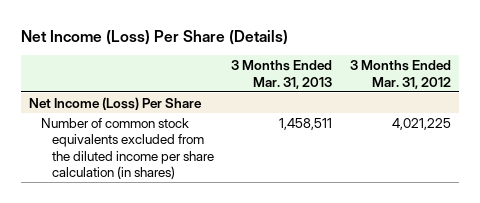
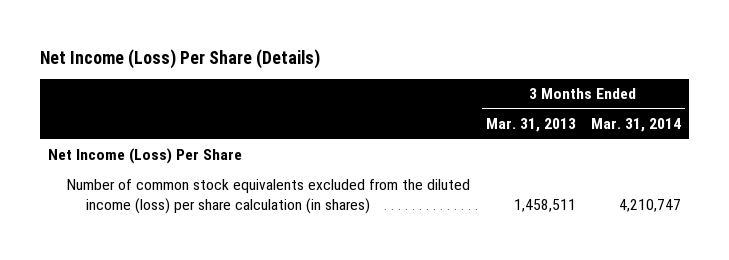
[349,60,451,89] 3 Months Ended Mar. 31, 2012 -> none
none -> [591,118,682,133] Mar. 31, 2014
[40,117,214,179] Number of common stock equivalents excluded from the diluted income per share calculation (in shares) -> [66,179,470,215] Number of common stock equivalents excluded from the diluted income (loss) per share calculation (in shares)

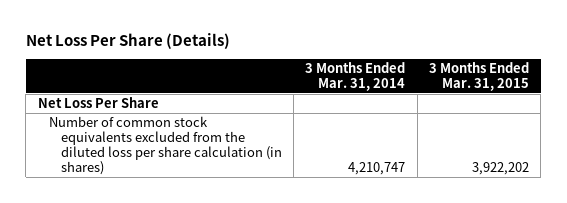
[39,48,320,69] Net Income (Loss) Per Share (Details) -> [25,32,230,49] Net Loss Per Share (Details)
[485,118,576,133] Mar. 31, 2013 -> none
none -> [428,61,529,92] 3 Months Ended Mar. 31, 2015
[47,148,242,165] Net Income (Loss) Per Share -> [37,97,159,109] Net Loss Per Share
[66,179,470,215] Number of common stock equivalents excluded from the diluted income (loss) per share calculation (in shares) -> [49,116,282,176] Number of common stock equivalents excluded from the diluted loss per share calculation (in shares)

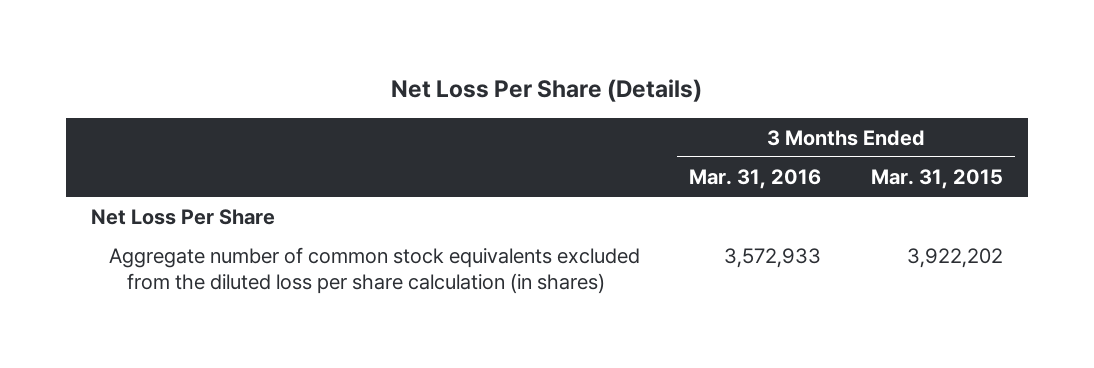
[305,61,406,92] 3 Months Ended Mar. 31, 2014 -> none
none -> [689,168,822,189] Mar. 31, 2016
[49,116,282,176] Number of common stock equivalents excluded from the diluted loss per share calculation (in shares) -> [108,246,640,295] Aggregate number of common stock equivalents excluded from the diluted loss per share calculation (in shares)

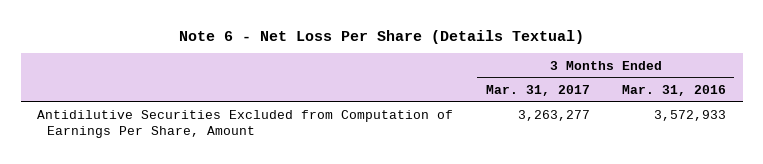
[390,79,702,103] Net Loss Per Share (Details) -> [178,29,584,44] Note 6 - Net Loss Per Share (Details Textual)
[870,168,1003,189] Mar. 31, 2015 -> none
none -> [485,84,590,96] Mar. 31, 2017
[90,208,275,225] Net Loss Per Share -> none
[108,246,640,295] Aggregate number of common stock equivalents excluded from the diluted loss per share calculation (in shares) -> [37,110,454,139] Antidilutive Securities Excluded from Computation of Earnings Per Share, Amount

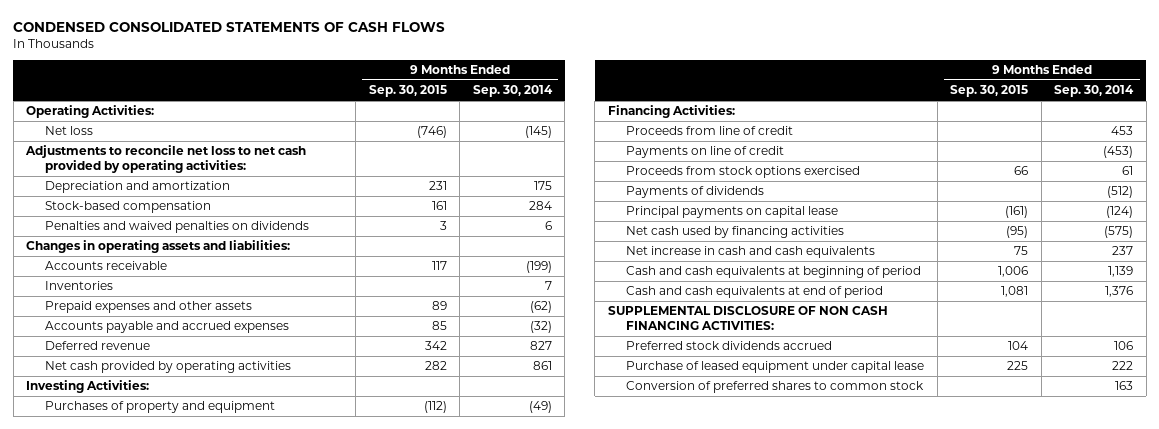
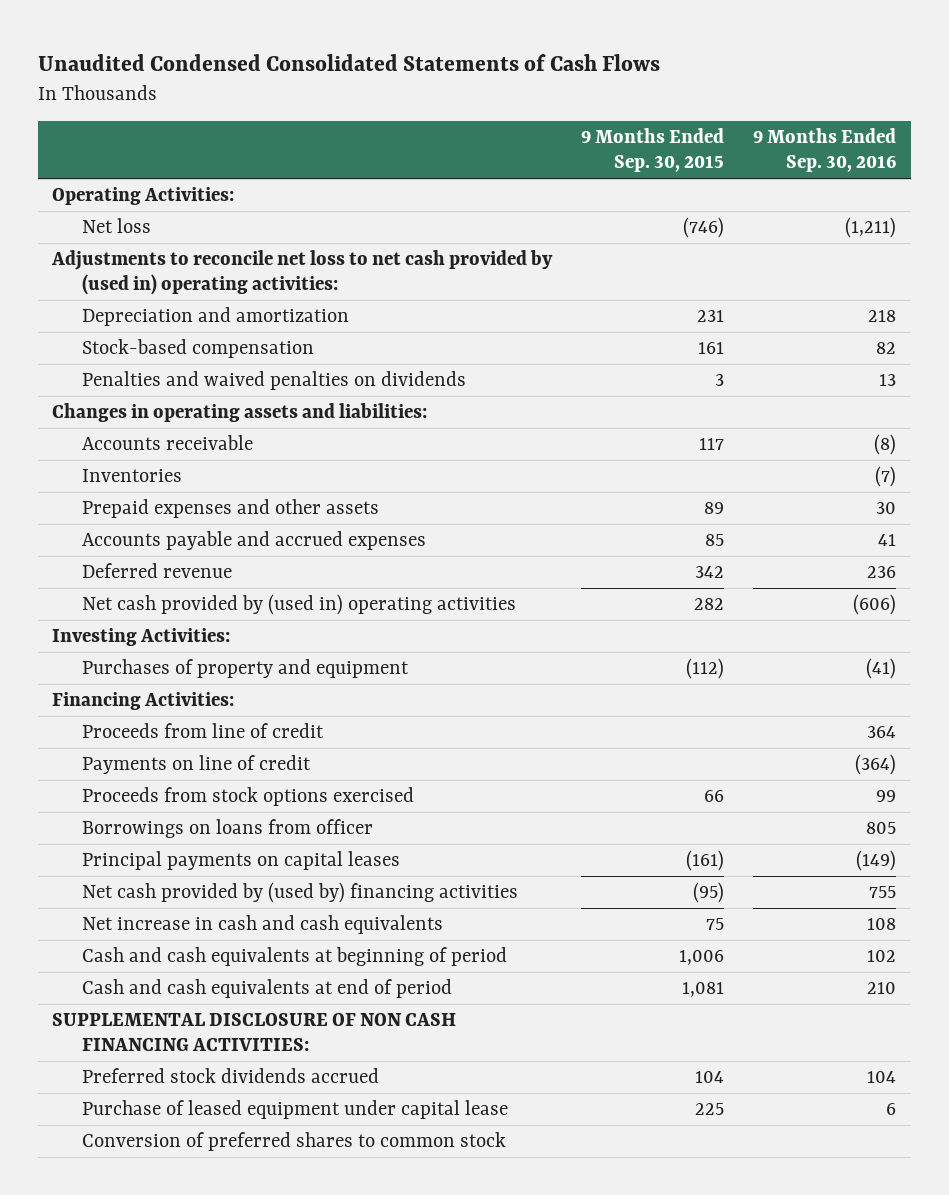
[13,21,446,32] CONDENSED CONSOLIDATED STATEMENTS OF CASH FLOWS -> [37,54,660,72] Unaudited Condensed Consolidated Statements of Cash Flows
[472,85,553,98] Sep. 30, 2014 -> none
none -> [753,128,897,173] 9 Months Ended Sep. 30, 2016
[25,145,307,173] Adjustments to reconcile net loss to net cash provided by operating activities: -> [51,250,554,295] Adjustments to reconcile net loss to net cash provided by (used in) operating activities:
[44,361,291,374] Net cash provided by operating activities -> [82,594,517,616] Net cash provided by (used in) operating activities
[626,186,765,199] Payments of dividends -> none
none -> [82,819,374,839] Borrowings on loans from officer
[626,206,839,219] Principal payments on capital lease -> [82,851,401,871] Principal payments on capital leases
[626,226,845,239] Net cash used by financing activities -> [82,882,519,904] Net cash provided by (used by) financing activities

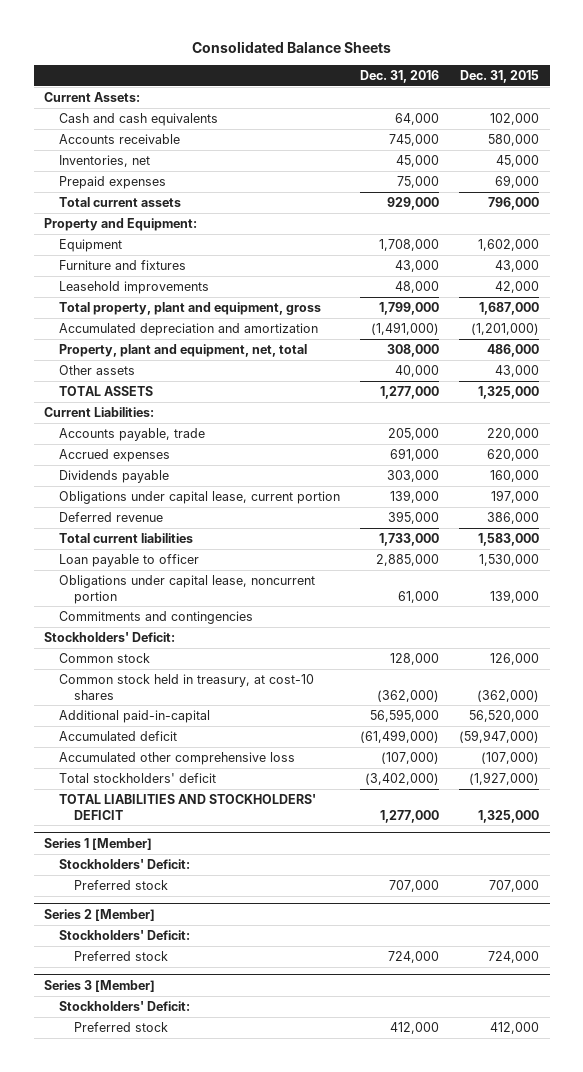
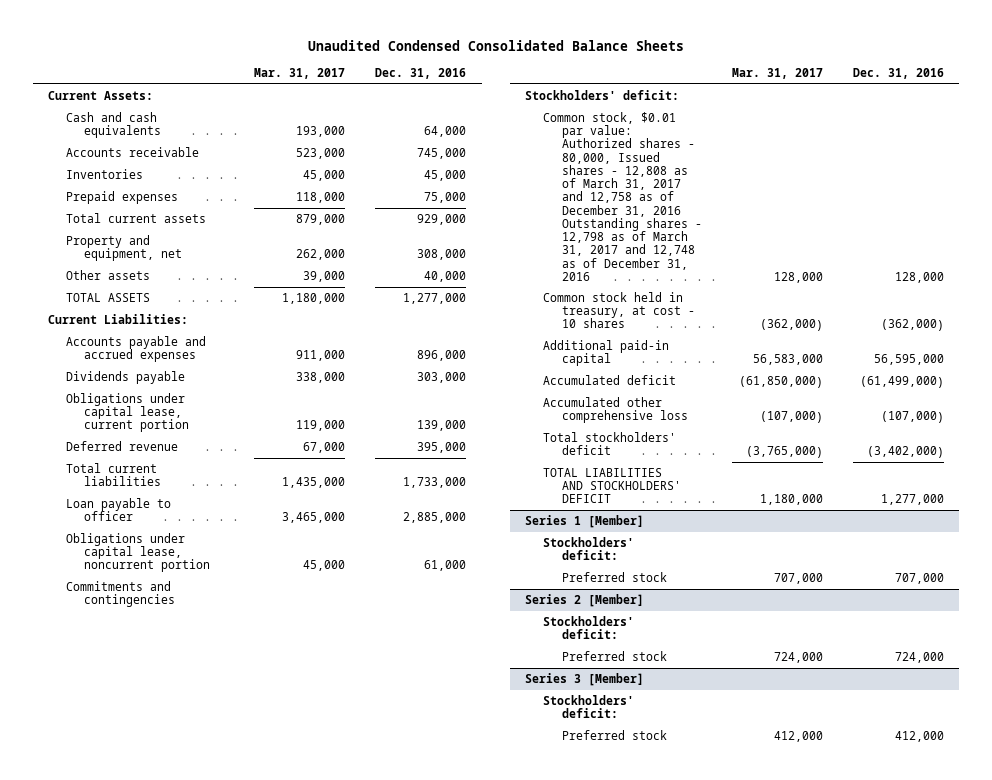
[191,40,391,53] Consolidated Balance Sheets -> [307,39,684,51] Unaudited Condensed Consolidated Balance Sheets
[460,69,540,83] Dec. 31, 2015 -> none
none -> [254,68,346,80] Mar. 31, 2017
[58,154,150,167] Inventories, net -> [66,168,144,179] Inventories
[43,217,197,231] Property and Equipment: -> none
[58,238,122,252] Equipment -> none
[58,259,186,270] Furniture and fixtures -> none
[58,280,209,294] Leasehold improvements -> none
[58,301,321,315] Total property, plant and equipment, gross -> none
[58,322,318,336] Accumulated depreciation and amortization -> none
[58,343,307,357] Property, plant and equipment, net, total -> [66,234,183,262] Property and equipment, net
[58,427,205,441] Accounts payable, trade -> none
[58,448,170,462] Accrued expenses -> none
none -> [66,335,207,363] Accounts payable and accrued expenses
[43,631,175,642] Stockholders' Deficit: -> [525,89,680,100] Stockholders' deficit:
[58,652,150,663] Common stock -> [543,111,702,281] Common stock, $0.01 par value: Authorized shares - 80,000, Issued shares - 12,808 as of March 31, 2017 and 12,758 as of December 31, 2016 Outstanding shares - 12,798 as of March 31, 2017 and 12,748 as of December 31, 2016
[58,673,314,700] Common stock held in treasury, at cost-10 shares -> [543,291,695,329] Common stock held in treasury, at cost - 10 shares
[58,709,210,723] Additional paid-in-capital -> [543,339,670,367] Additional paid-in capital
[58,858,190,869] Stockholders' Deficit: -> [543,536,635,561] Stockholders' deficit:
[58,929,190,940] Stockholders' Deficit: -> [543,615,635,640] Stockholders' deficit:
[58,1000,190,1011] Stockholders' Deficit: -> [543,694,635,719] Stockholders' deficit:

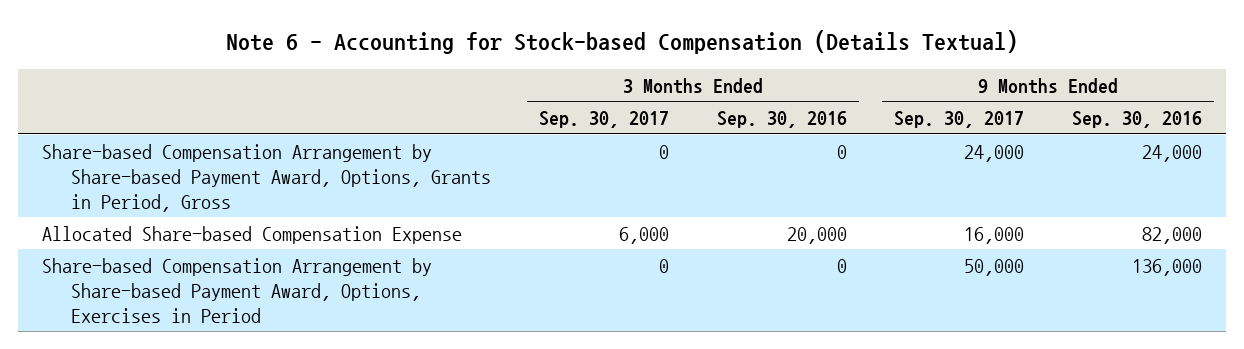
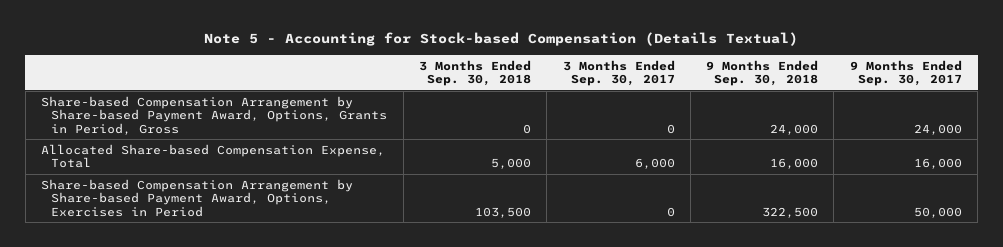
[225,30,1018,55] Note 6 - Accounting for Stock-based Compensation (Details Textual) -> [204,32,799,47] Note 5 - Accounting for Stock-based Compensation (Details Textual)
[716,110,847,128] Sep. 30, 2016 -> none
[1072,110,1203,128] Sep. 30, 2016 -> none
none -> [418,59,531,87] 3 Months Ended Sep. 30, 2018
none -> [706,59,819,87] 9 Months Ended Sep. 30, 2018
[41,225,462,244] Allocated Share-based Compensation Expense -> [41,143,386,169] Allocated Share-based Compensation Expense, Total

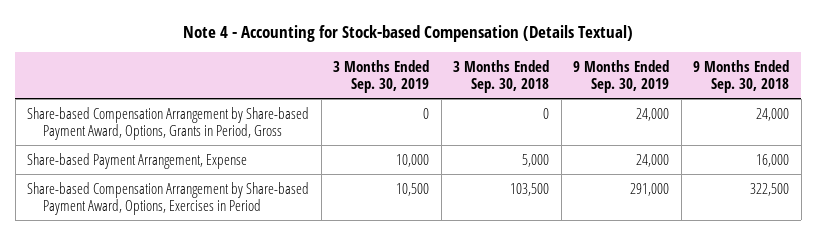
[204,32,799,47] Note 5 - Accounting for Stock-based Compensation (Details Textual) -> [183,24,634,42] Note 4 - Accounting for Stock-based Compensation (Details Textual)
[562,59,675,87] 3 Months Ended Sep. 30, 2017 -> none
[849,59,962,87] 9 Months Ended Sep. 30, 2017 -> none
none -> [333,59,430,94] 3 Months Ended Sep. 30, 2019
none -> [573,59,670,94] 9 Months Ended Sep. 30, 2019
[41,143,386,169] Allocated Share-based Compensation Expense, Total -> [27,152,248,169] Share-based Payment Arrangement, Expense

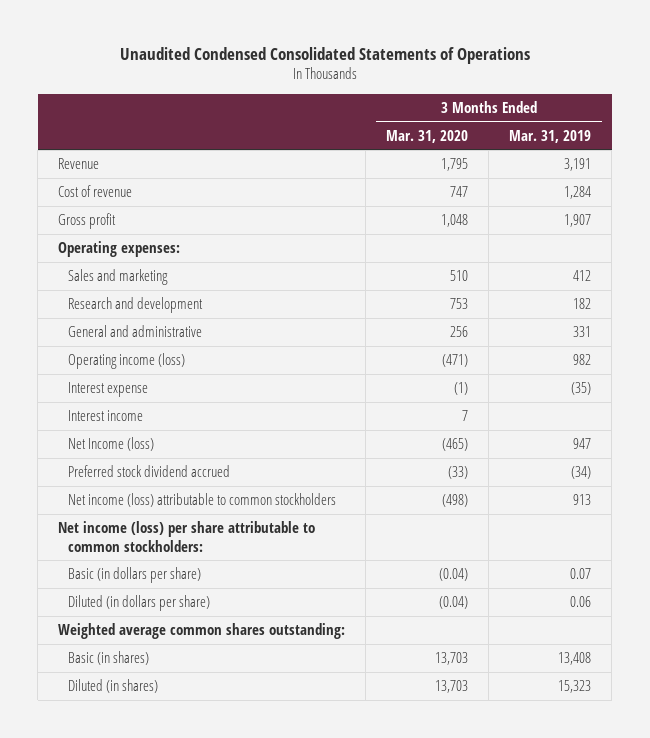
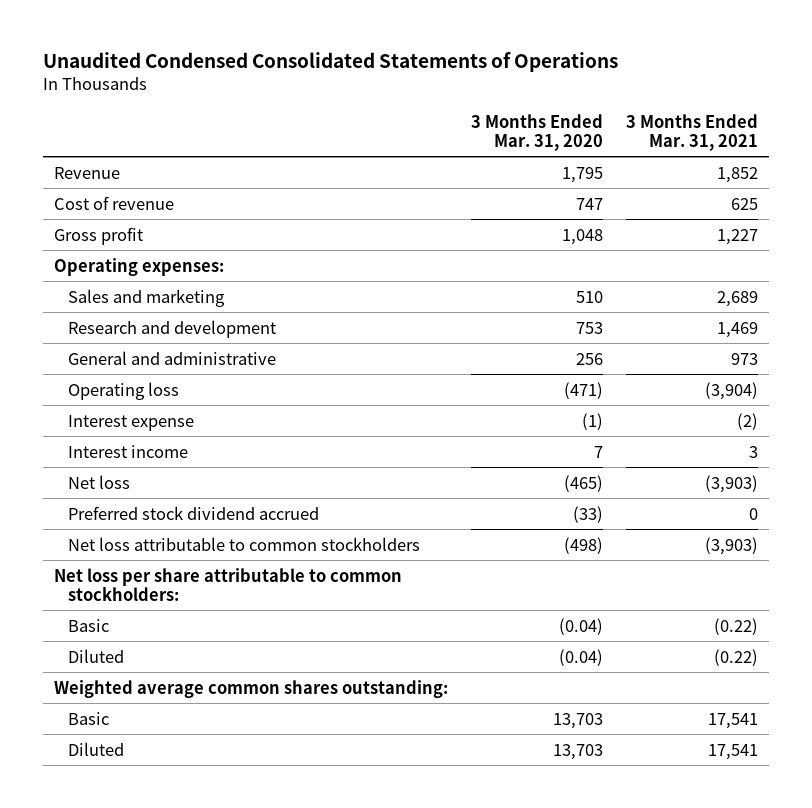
[509,129,592,143] Mar. 31, 2019 -> none
none -> [625,113,758,151] 3 Months Ended Mar. 31, 2021
[68,353,186,370] Operating income (loss) -> [67,381,179,400] Operating loss
[68,437,155,452] Net Income (loss) -> [67,474,130,489] Net loss
[68,493,337,508] Net income (loss) attributable to common stockholders -> [67,536,420,551] Net loss attributable to common stockholders
[58,521,316,552] Net income (loss) per share attributable to common stockholders: -> [54,567,403,601] Net loss per share attributable to common stockholders:
[68,567,202,584] Basic (in dollars per share) -> [67,618,109,632] Basic
[68,595,211,612] Diluted (in dollars per share) -> [67,648,124,663] Diluted
[68,651,150,666] Basic (in shares) -> [67,711,109,725] Basic
[68,679,159,694] Diluted (in shares) -> [67,741,124,756] Diluted

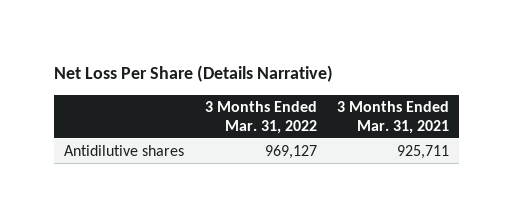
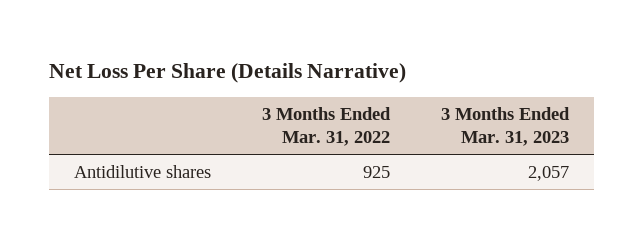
[337,100,450,134] 3 Months Ended Mar. 31, 2021 -> none
none -> [440,106,570,147] 3 Months Ended Mar. 31, 2023
[264,145,317,160] 969,127 -> [363,166,391,179] 925

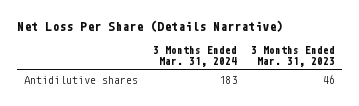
[262,106,392,147] 3 Months Ended Mar. 31, 2022 -> none
none -> [152,45,237,67] 3 Months Ended Mar. 31, 2024
[527,166,569,182] 2,057 -> [322,75,335,85] 46

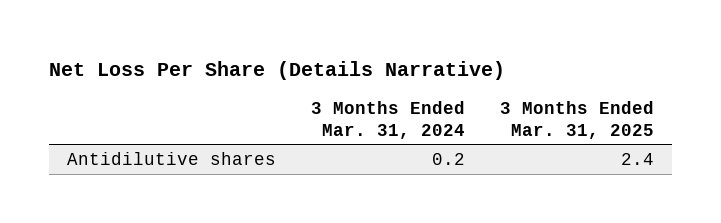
[250,45,335,67] 3 Months Ended Mar. 31, 2023 -> none
none -> [500,100,655,139] 3 Months Ended Mar. 31, 2025
[218,76,237,85] 183 -> [431,153,465,166] 0.2

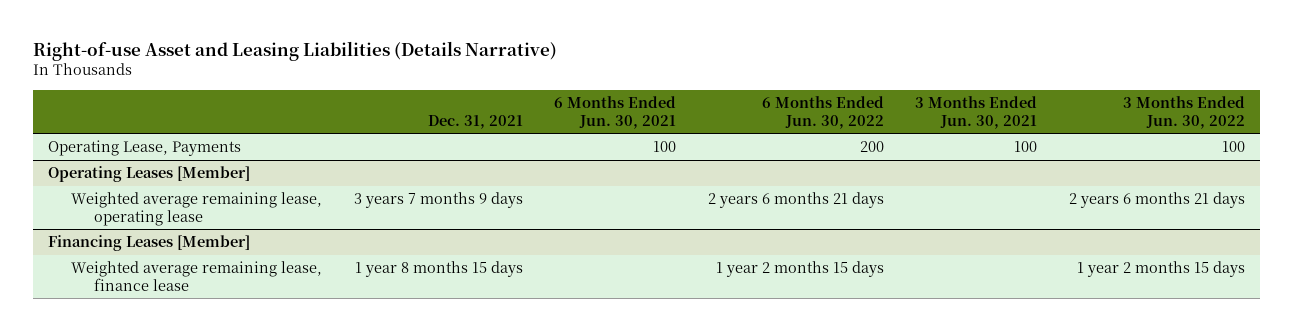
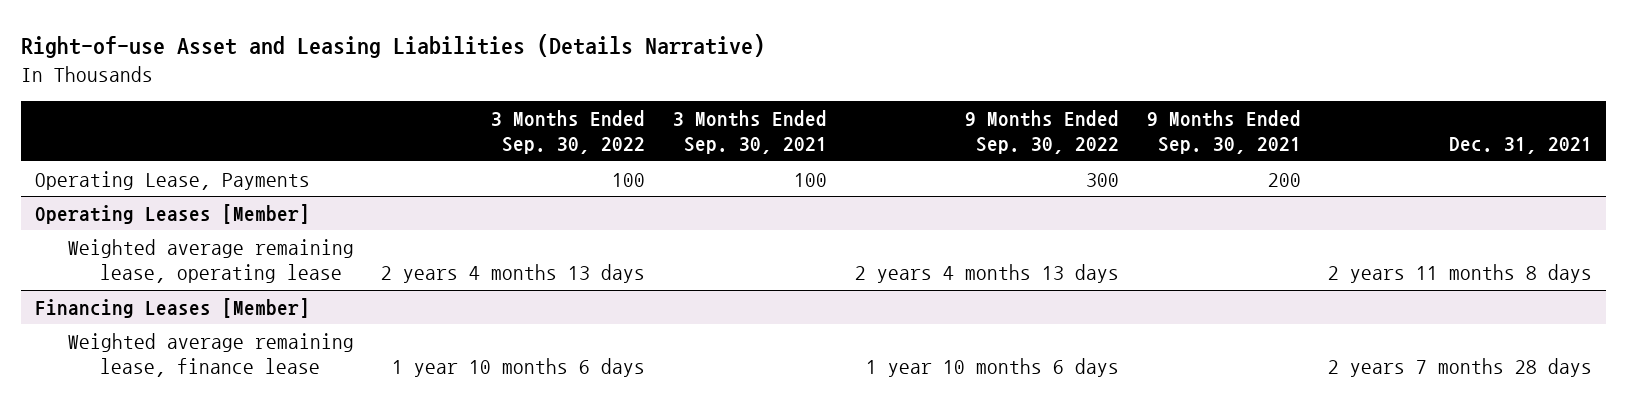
[554,96,677,129] 6 Months Ended Jun. 30, 2021 -> none
[761,96,884,129] 6 Months Ended Jun. 30, 2022 -> none
[915,96,1038,129] 3 Months Ended Jun. 30, 2021 -> none
[1122,96,1245,129] 3 Months Ended Jun. 30, 2022 -> none
none -> [491,109,646,155] 3 Months Ended Sep. 30, 2022
none -> [673,109,828,155] 3 Months Ended Sep. 30, 2021
none -> [964,109,1119,155] 9 Months Ended Sep. 30, 2022
none -> [1146,109,1301,155] 9 Months Ended Sep. 30, 2021
[353,192,523,209] 3 years 7 months 9 days -> [1328,264,1593,284] 2 years 11 months 8 days
[354,261,523,278] 1 year 8 months 15 days -> [1328,358,1593,378] 2 years 7 months 28 days

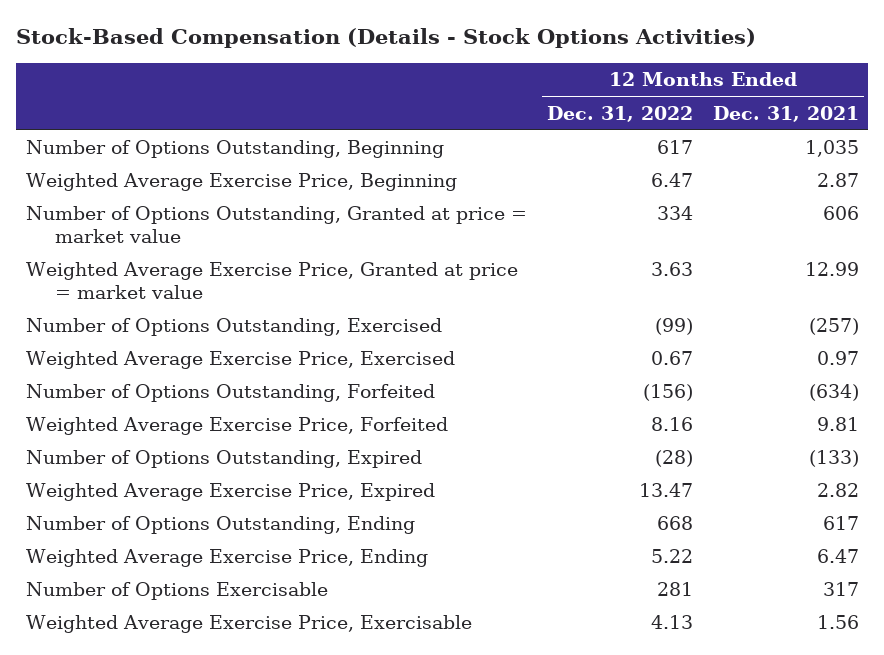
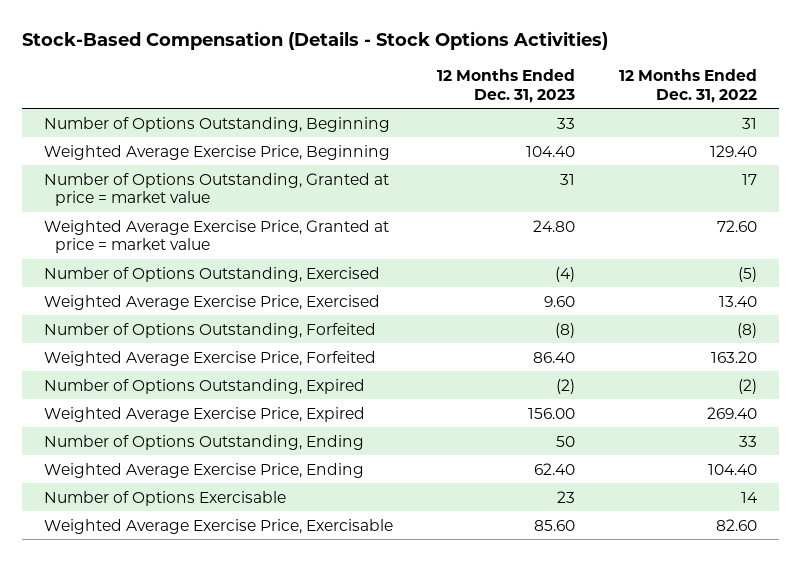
[712,105,859,122] Dec. 31, 2021 -> none
none -> [437,69,576,103] 12 Months Ended Dec. 31, 2023
[656,140,693,155] 617 -> [742,117,758,129] 31
[650,173,693,188] 6.47 -> [710,144,758,157] 129.40
[656,206,693,221] 334 -> [742,173,758,185] 17
[650,262,693,277] 3.63 -> [717,219,758,232] 72.60
[654,318,693,336] (99) -> [738,266,758,282] (5)
[650,351,693,366] 0.67 -> [719,295,758,307] 13.40
[642,384,693,402] (156) -> [737,322,758,338] (8)
[650,417,693,432] 8.16 -> [711,350,758,363] 163.20
[654,450,693,468] (28) -> [738,378,758,394] (2)
[638,483,693,498] 13.47 -> [707,406,758,419] 269.40
[656,516,693,531] 668 -> [739,435,758,447] 33
[650,549,693,564] 5.22 -> [708,463,758,475] 104.40
[656,582,693,597] 281 -> [741,491,759,503] 14
[650,615,693,630] 4.13 -> [716,518,758,531] 82.60

